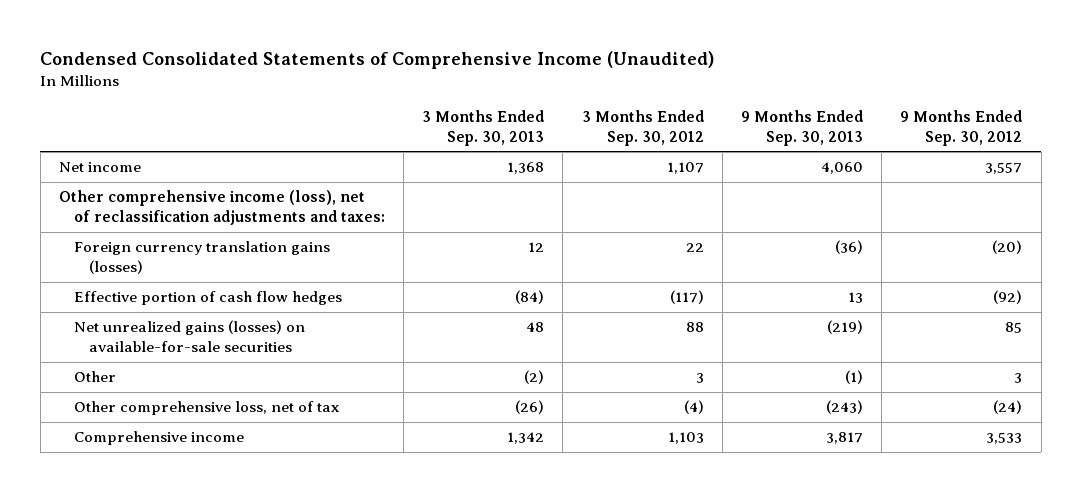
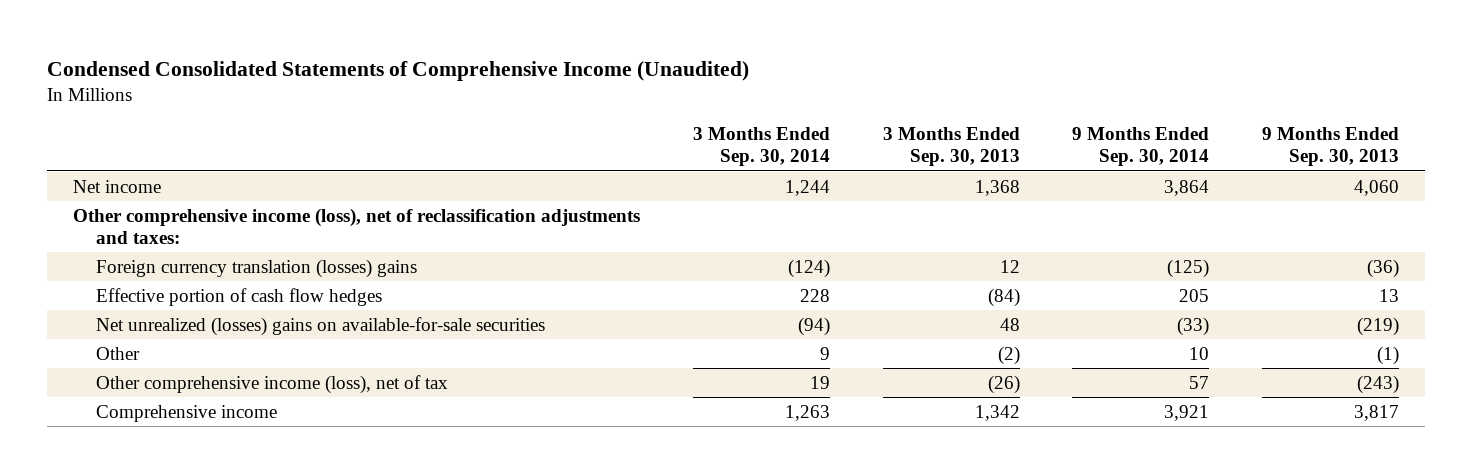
[581,109,704,146] 3 Months Ended Sep. 30, 2012 -> none
[900,109,1023,146] 9 Months Ended Sep. 30, 2012 -> none
none -> [692,127,830,167] 3 Months Ended Sep. 30, 2014
none -> [1072,127,1210,167] 9 Months Ended Sep. 30, 2014
[73,241,330,275] Foreign currency translation gains (losses) -> [96,258,418,278] Foreign currency translation (losses) gains
[73,320,305,353] Net unrealized gains (losses) on available-for-sale securities -> [96,316,546,336] Net unrealized (losses) gains on available-for-sale securities
[73,401,339,416] Other comprehensive loss, net of tax -> [96,374,449,394] Other comprehensive income (loss), net of tax

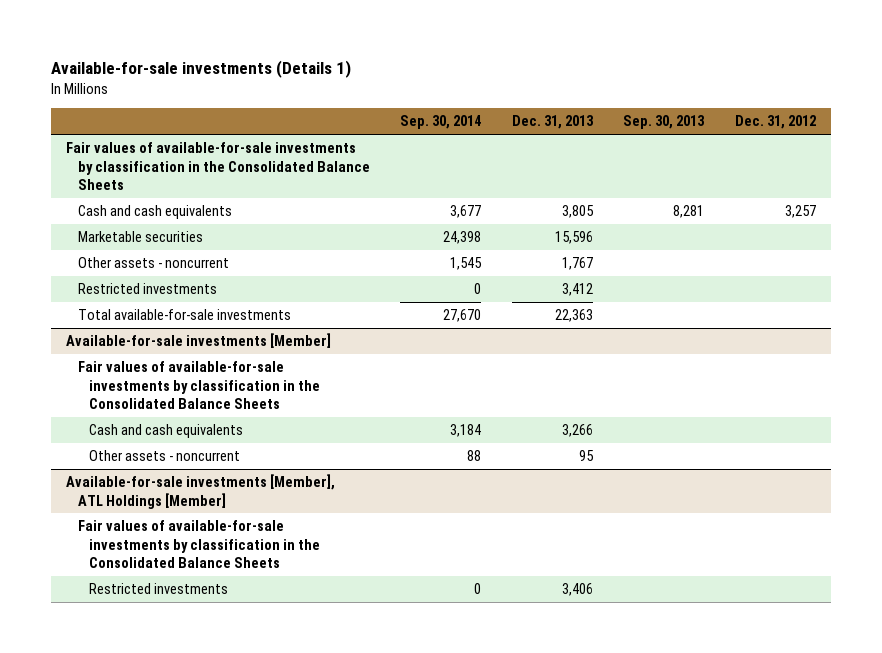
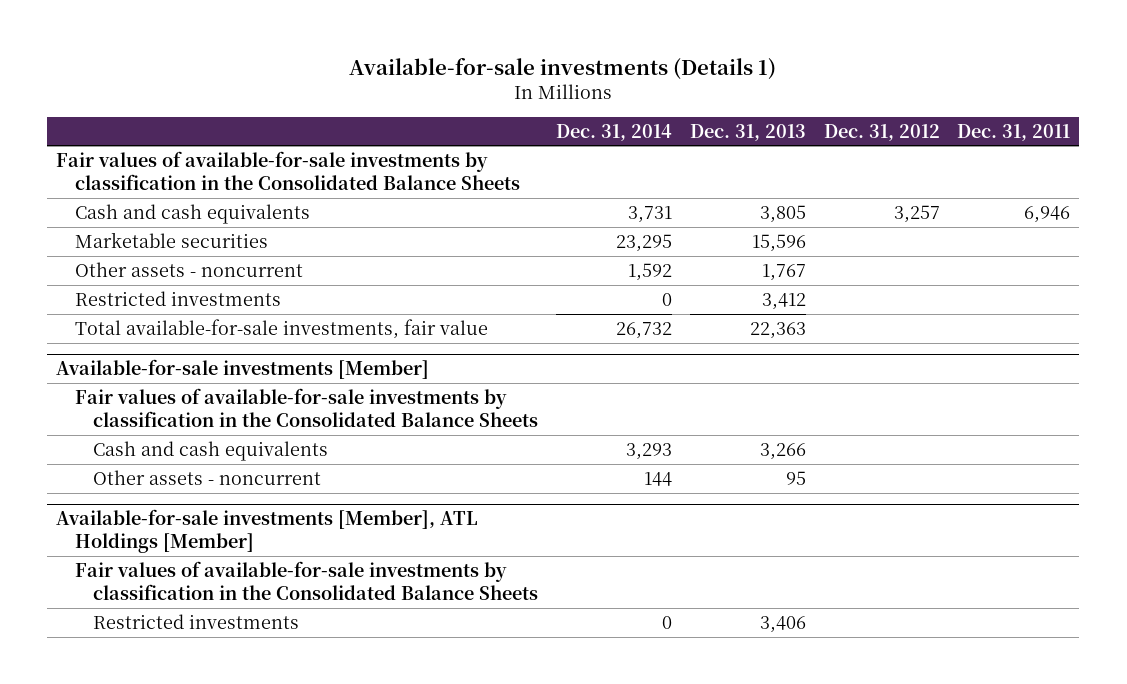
[400,115,482,130] Sep. 30, 2014 -> none
[623,115,706,130] Sep. 30, 2013 -> none
none -> [555,123,672,141] Dec. 31, 2014
none -> [957,123,1071,141] Dec. 31, 2011
[77,309,291,321] Total available-for-sale investments -> [74,318,488,339] Total available-for-sale investments, fair value

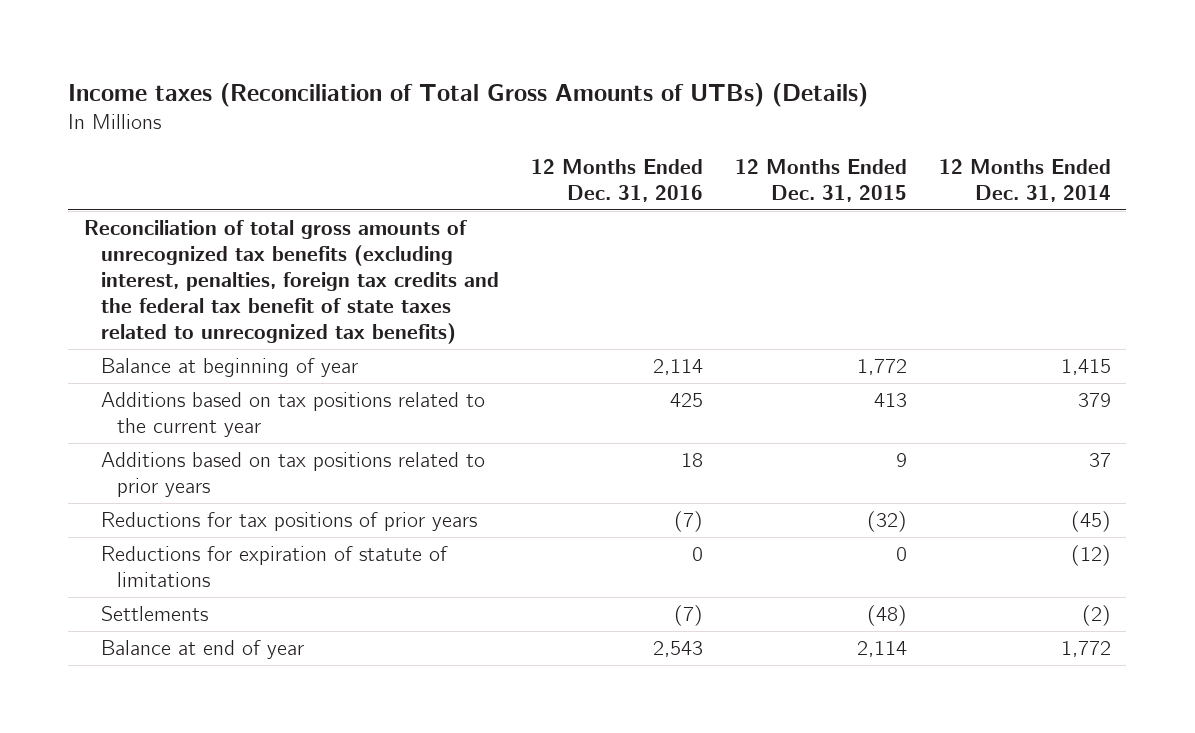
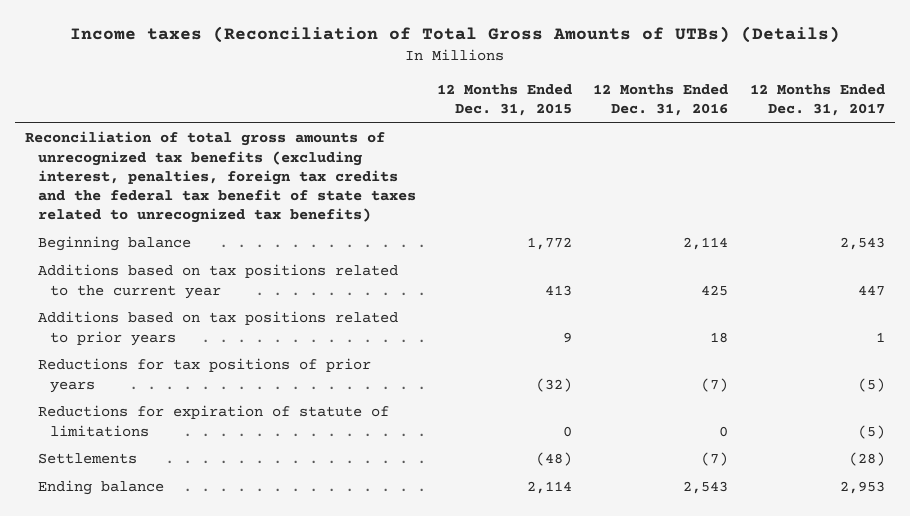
[938,158,1111,203] 12 Months Ended Dec. 31, 2014 -> none
none -> [749,83,885,117] 12 Months Ended Dec. 31, 2017
[100,358,358,378] Balance at beginning of year -> [37,236,191,252] Beginning balance
[100,640,304,660] Balance at end of year -> [37,480,164,496] Ending balance

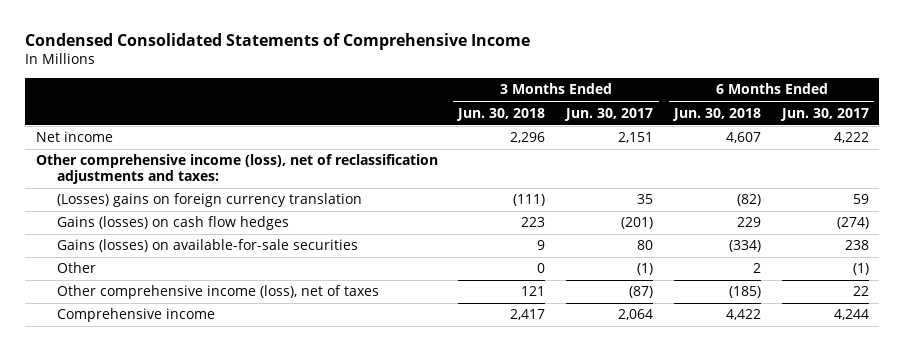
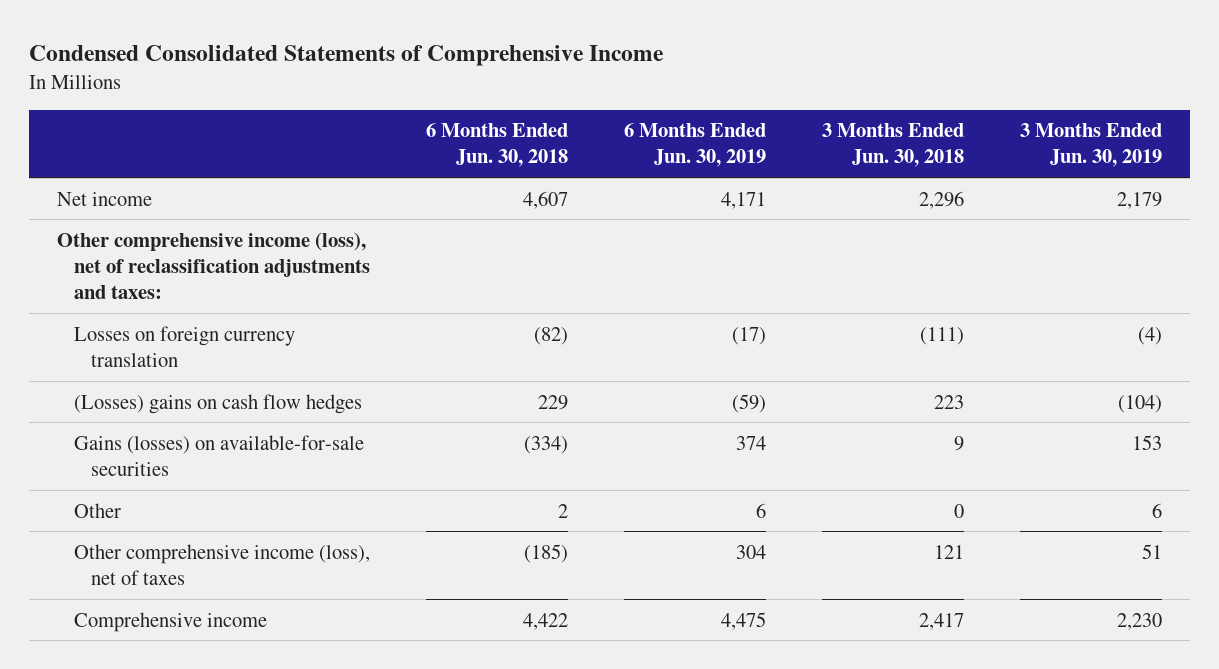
[564,107,654,121] Jun. 30, 2017 -> none
[779,107,869,121] Jun. 30, 2017 -> none
none -> [623,123,766,168] 6 Months Ended Jun. 30, 2019
none -> [1019,123,1162,168] 3 Months Ended Jun. 30, 2019
[56,193,362,208] (Losses) gains on foreign currency translation -> [73,325,295,367] Losses on foreign currency translation
[56,216,289,231] Gains (losses) on cash flow hedges -> [73,393,362,414] (Losses) gains on cash flow hedges

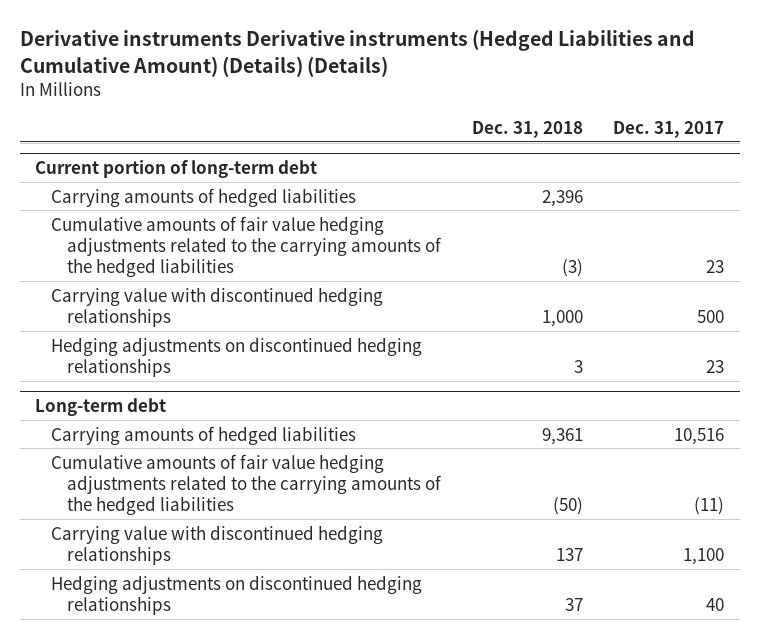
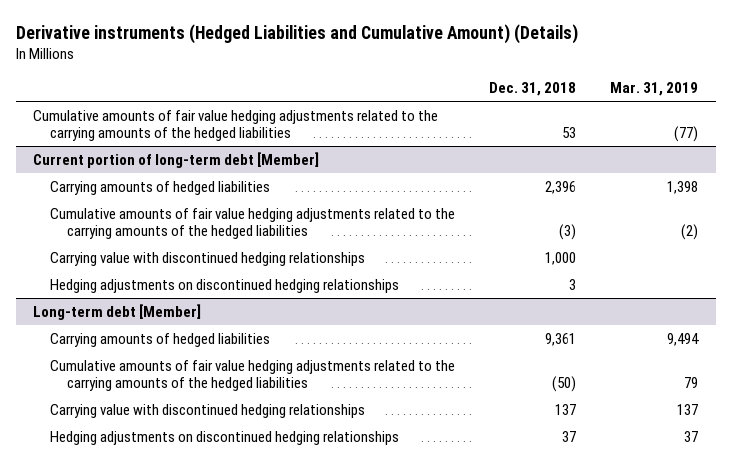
[19,29,695,78] Derivative instruments Derivative instruments (Hedged Liabilities and Cumulative Amount) (Details) (Details) -> [15,24,578,45] Derivative instruments (Hedged Liabilities and Cumulative Amount) (Details)
[613,120,725,138] Dec. 31, 2017 -> none
none -> [610,82,699,97] Mar. 31, 2019
none -> [32,109,438,142] Cumulative amounts of fair value hedging adjustments related to the carrying amounts of the hedged liabilities
[35,160,318,179] Current portion of long-term debt -> [32,151,319,168] Current portion of long-term debt [Member]
[35,398,167,417] Long-term debt -> [32,303,201,320] Long-term debt [Member]

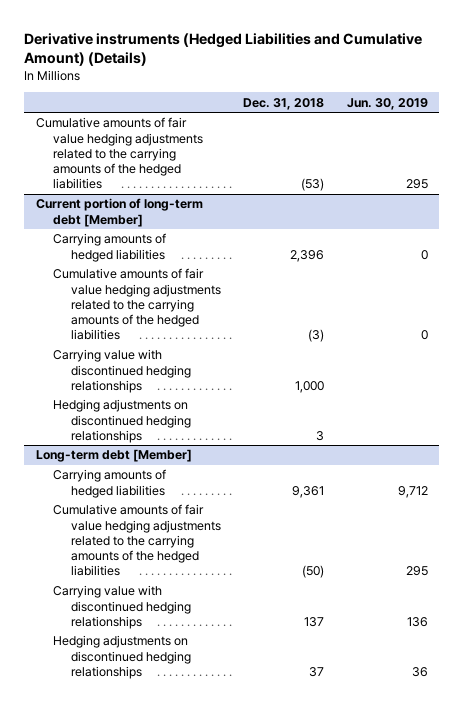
[610,82,699,97] Mar. 31, 2019 -> none
none -> [346,97,428,110] Jun. 30, 2019
[562,127,577,139] 53 -> [301,177,325,191] (53)

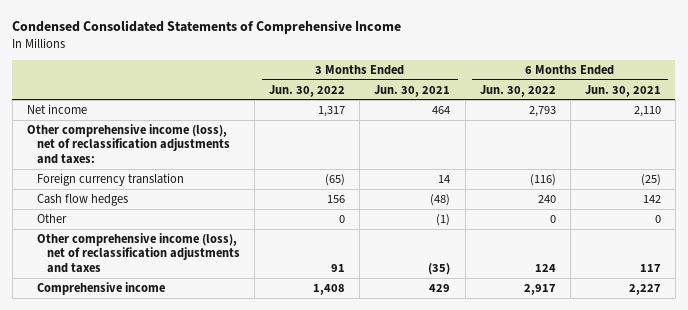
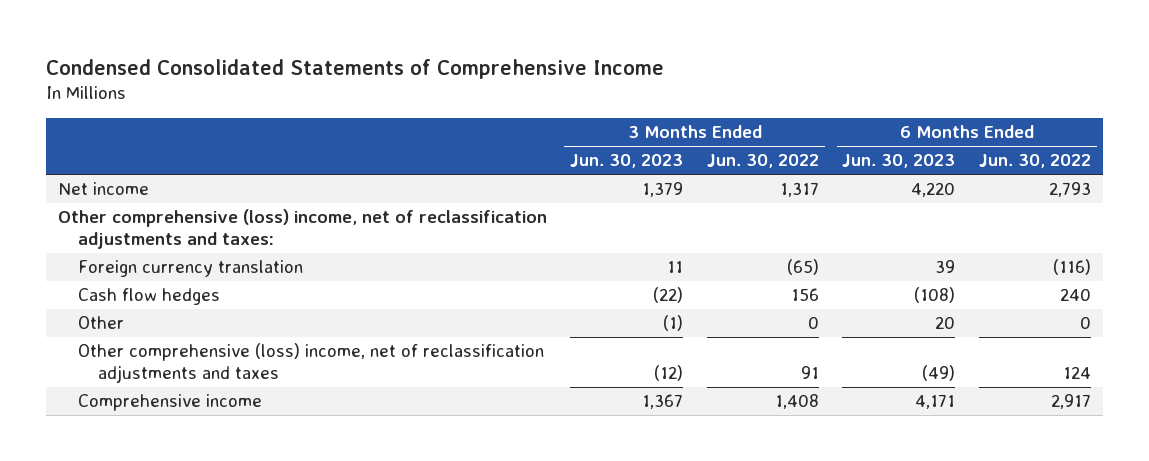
[374,84,451,97] Jun. 30, 2021 -> none
[584,84,661,97] Jun. 30, 2021 -> none
none -> [570,154,684,169] Jun. 30, 2023
none -> [842,154,956,169] Jun. 30, 2023
[26,123,230,164] Other comprehensive income (loss), net of reclassification adjustments and taxes: -> [57,209,547,250] Other comprehensive (loss) income, net of reclassification adjustments and taxes:
[36,232,241,273] Other comprehensive income (loss), net of reclassification adjustments and taxes -> [77,343,544,384] Other comprehensive (loss) income, net of reclassification adjustments and taxes

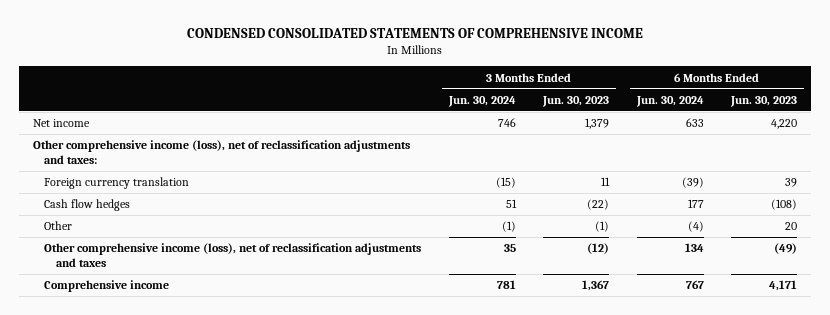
[45,58,664,79] Condensed Consolidated Statements of Comprehensive Income -> [187,27,644,38] CONDENSED CONSOLIDATED STATEMENTS OF COMPREHENSIVE INCOME
[706,154,819,169] Jun. 30, 2022 -> none
[979,154,1092,169] Jun. 30, 2022 -> none
none -> [447,95,516,107] Jun. 30, 2024
none -> [635,95,704,107] Jun. 30, 2024
[57,209,547,250] Other comprehensive (loss) income, net of reclassification adjustments and taxes: -> [32,140,410,165] Other comprehensive income (loss), net of reclassification adjustments and taxes:
[77,343,544,384] Other comprehensive (loss) income, net of reclassification adjustments and taxes -> [44,243,422,268] Other comprehensive income (loss), net of reclassification adjustments and taxes

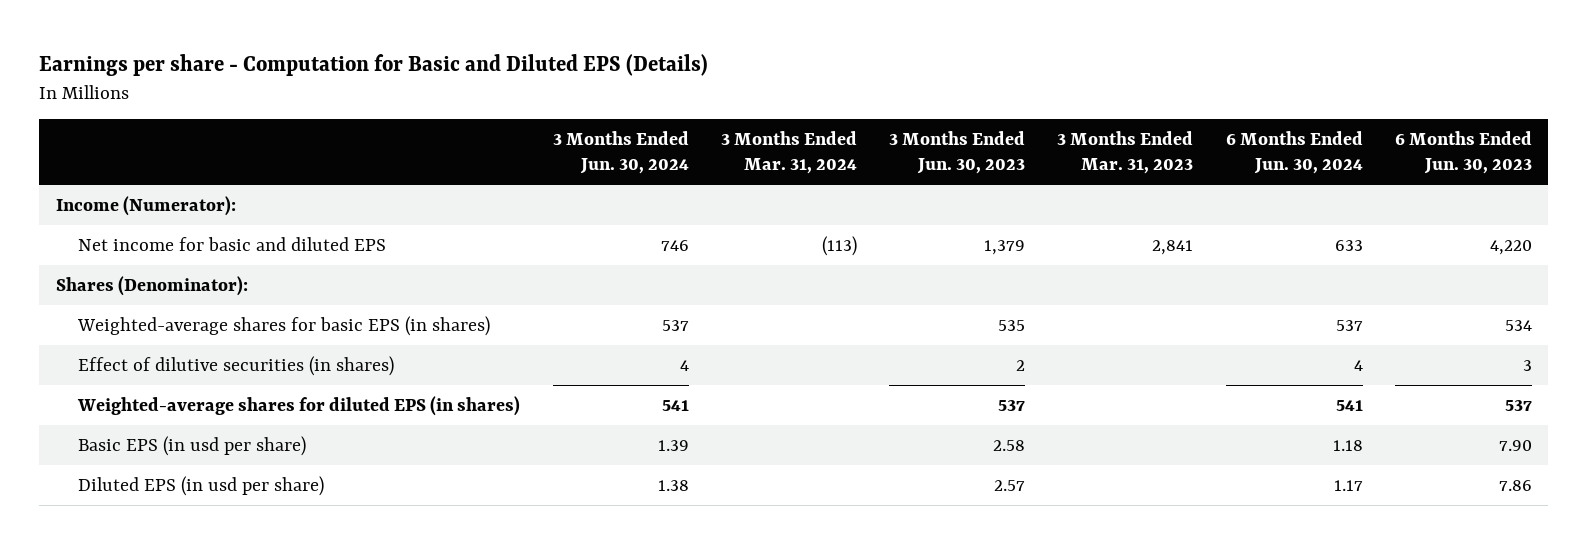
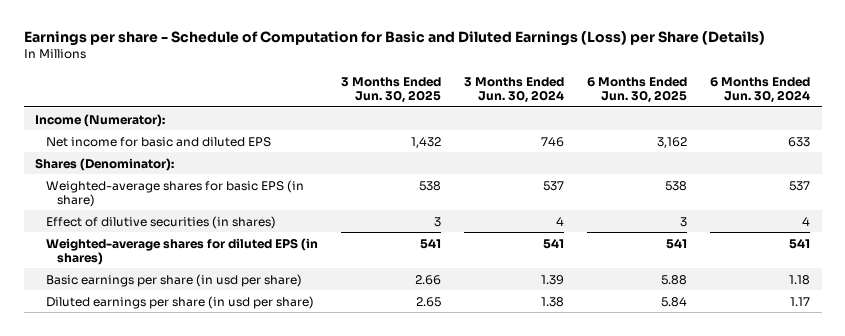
[39,54,709,77] Earnings per share - Computation for Basic and Diluted EPS (Details) -> [23,31,765,47] Earnings per share - Schedule of Computation for Basic and Diluted Earnings (Loss) per Share (Details)
[720,131,857,175] 3 Months Ended Mar. 31, 2024 -> none
[889,131,1026,175] 3 Months Ended Jun. 30, 2023 -> none
[1057,131,1194,175] 3 Months Ended Mar. 31, 2023 -> none
[1394,131,1532,175] 6 Months Ended Jun. 30, 2023 -> none
none -> [341,77,442,104] 3 Months Ended Jun. 30, 2025
none -> [587,77,688,104] 6 Months Ended Jun. 30, 2025
[77,315,491,336] Weighted-average shares for basic EPS (in shares) -> [46,179,305,207] Weighted-average shares for basic EPS (in share)
[78,435,307,456] Basic EPS (in usd per share) -> [46,273,303,287] Basic earnings per share (in usd per share)
[78,475,325,496] Diluted EPS (in usd per share) -> [46,295,315,309] Diluted earnings per share (in usd per share)

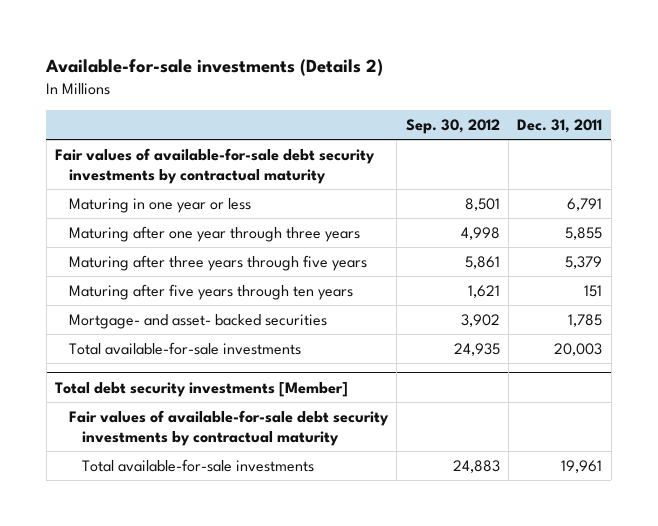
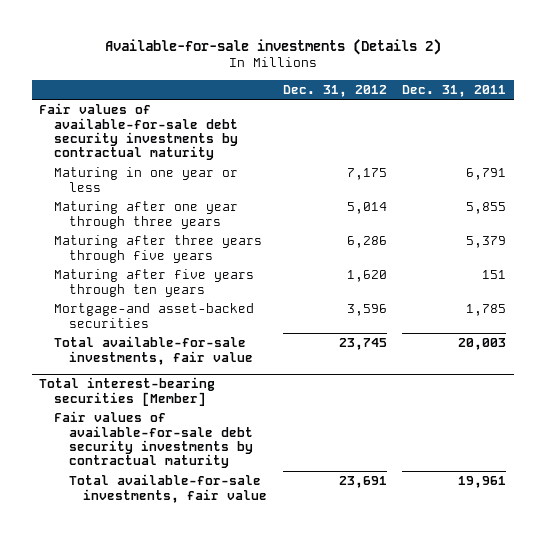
[405,118,500,134] Sep. 30, 2012 -> none
none -> [282,84,387,97] Dec. 31, 2012
[55,381,349,397] Total debt security investments [Member] -> none
[68,314,327,330] Mortgage- and asset- backed securities -> [54,303,255,328] Mortgage-and asset-backed securities
[68,342,301,356] Total available-for-sale investments -> [54,336,253,365] Total available-for-sale investments, fair value
none -> [39,377,216,406] Total interest-bearing securities [Member]
[82,459,315,473] Total available-for-sale investments -> [68,474,268,503] Total available-for-sale investments, fair value

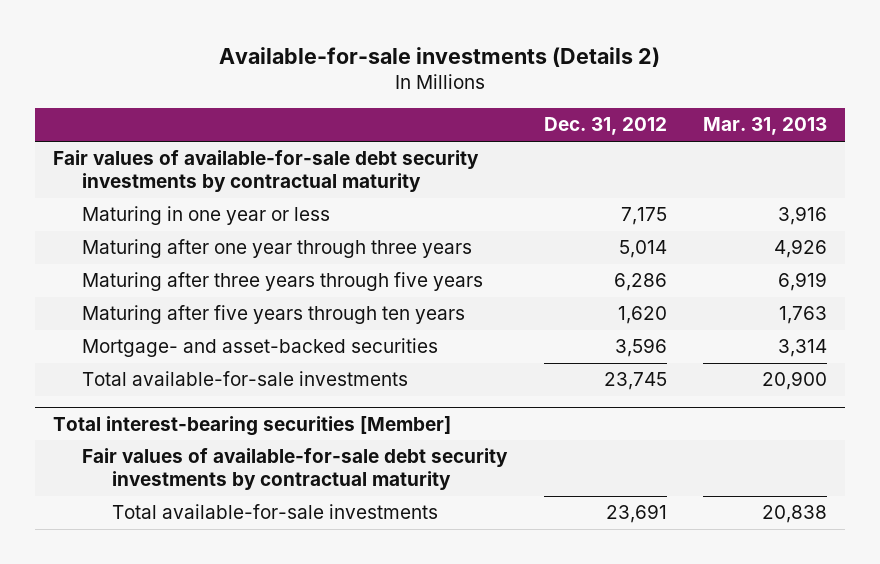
[402,84,507,97] Dec. 31, 2011 -> none
none -> [702,117,827,136] Mar. 31, 2013
[54,303,255,328] Mortgage-and asset-backed securities -> [82,338,439,358] Mortgage- and asset-backed securities
[54,336,253,365] Total available-for-sale investments, fair value -> [82,371,409,387] Total available-for-sale investments
[68,474,268,503] Total available-for-sale investments, fair value -> [112,504,439,520] Total available-for-sale investments

